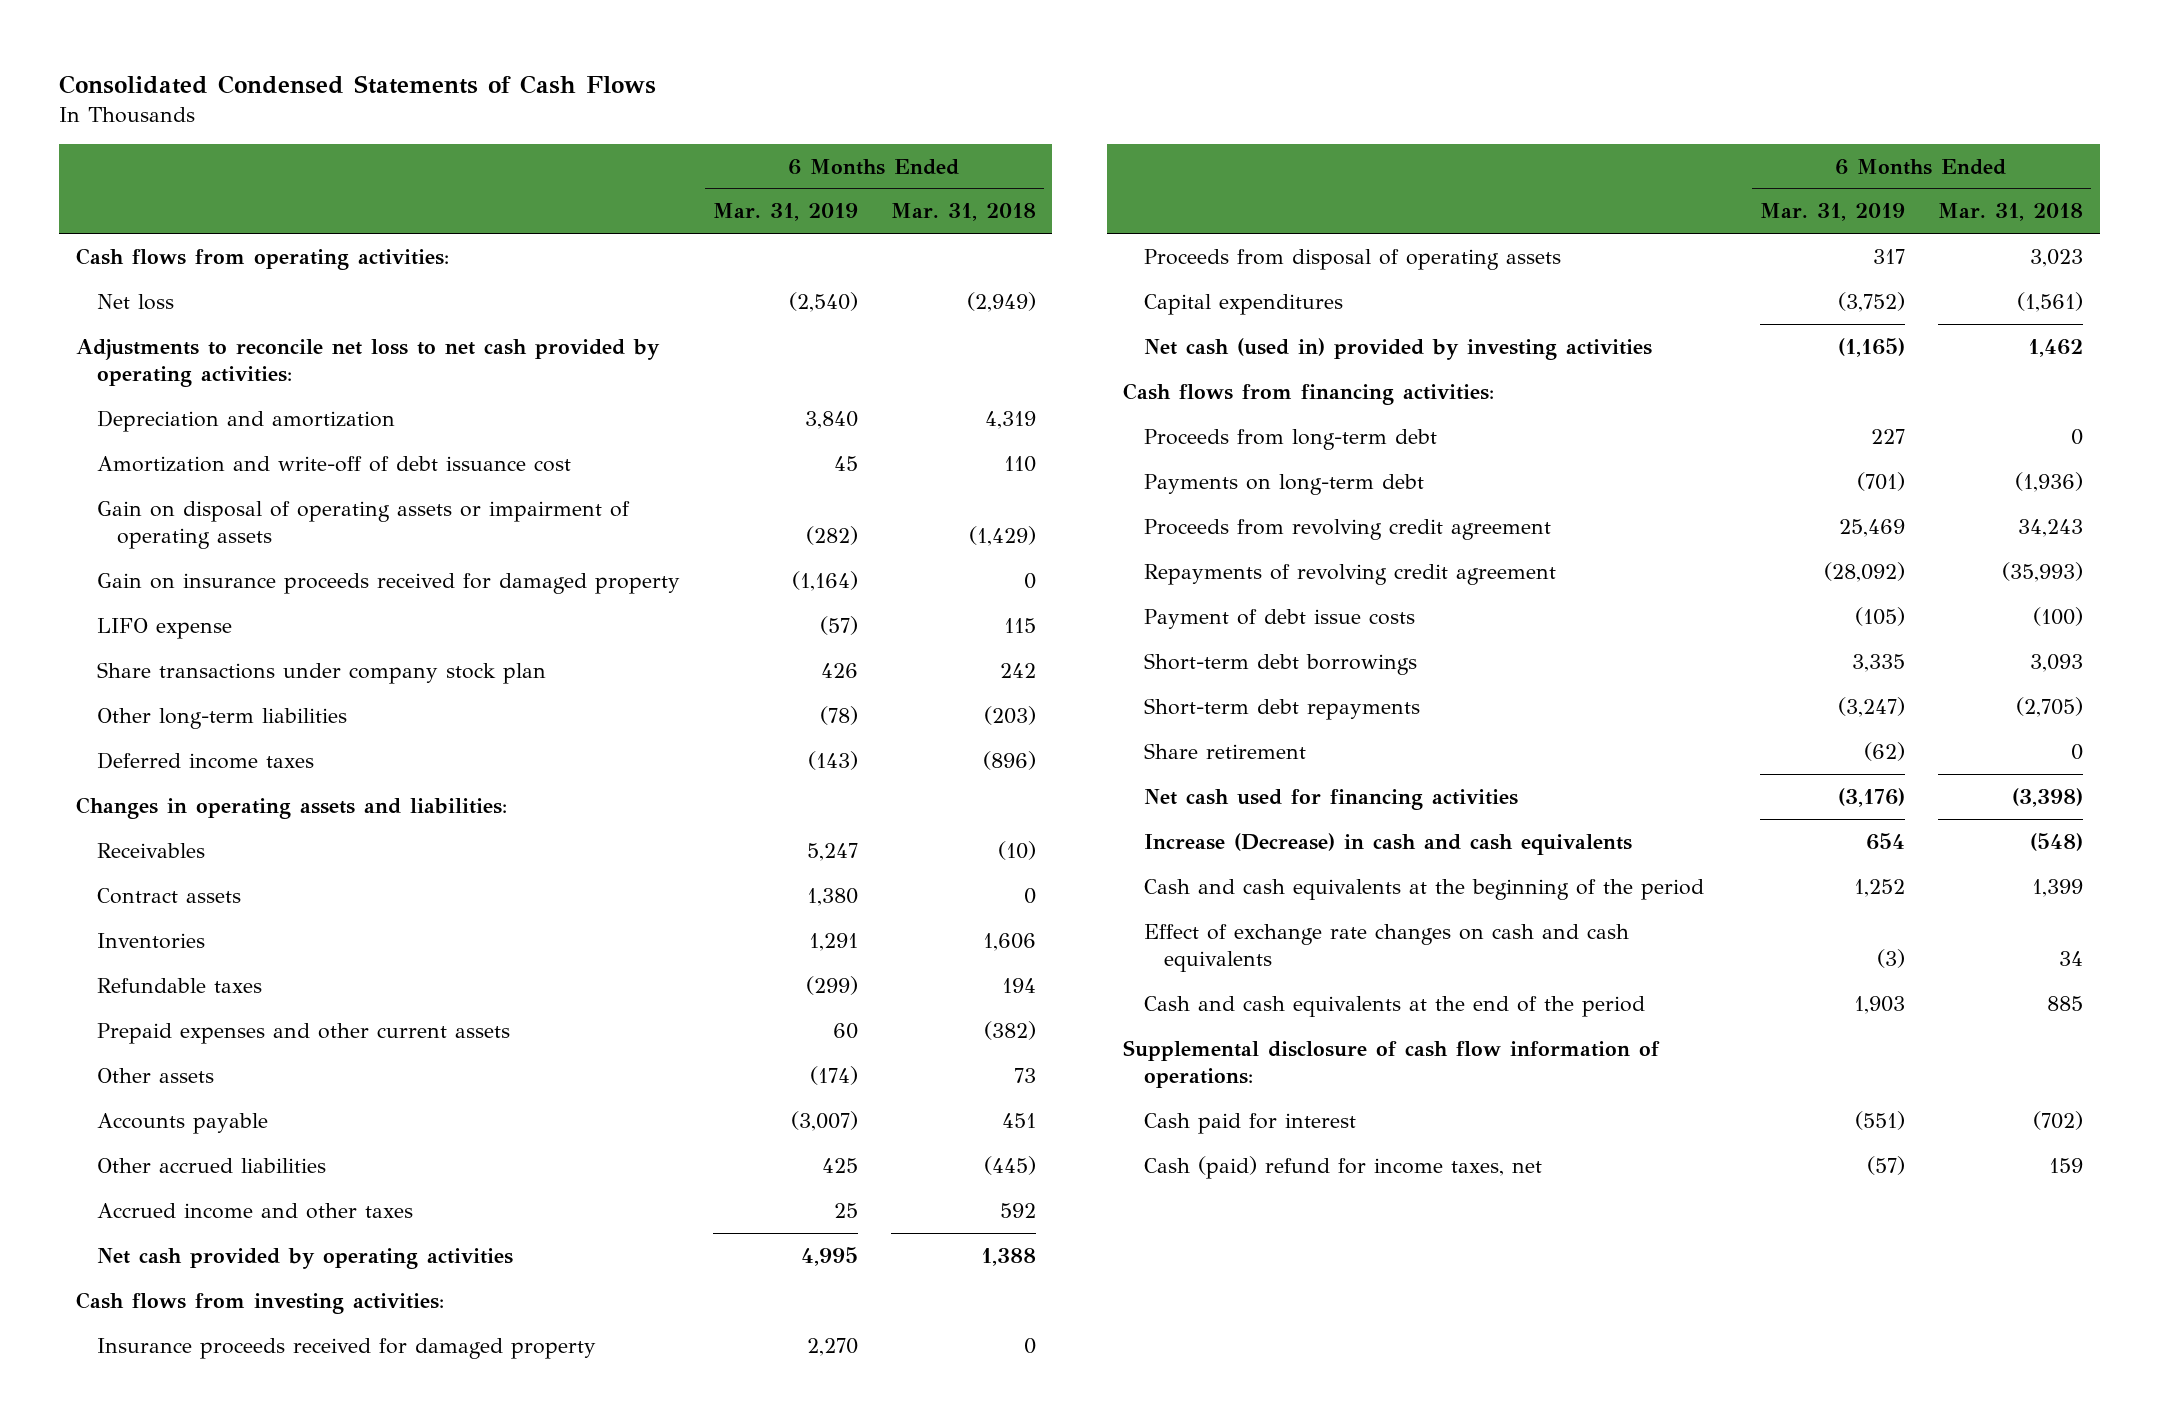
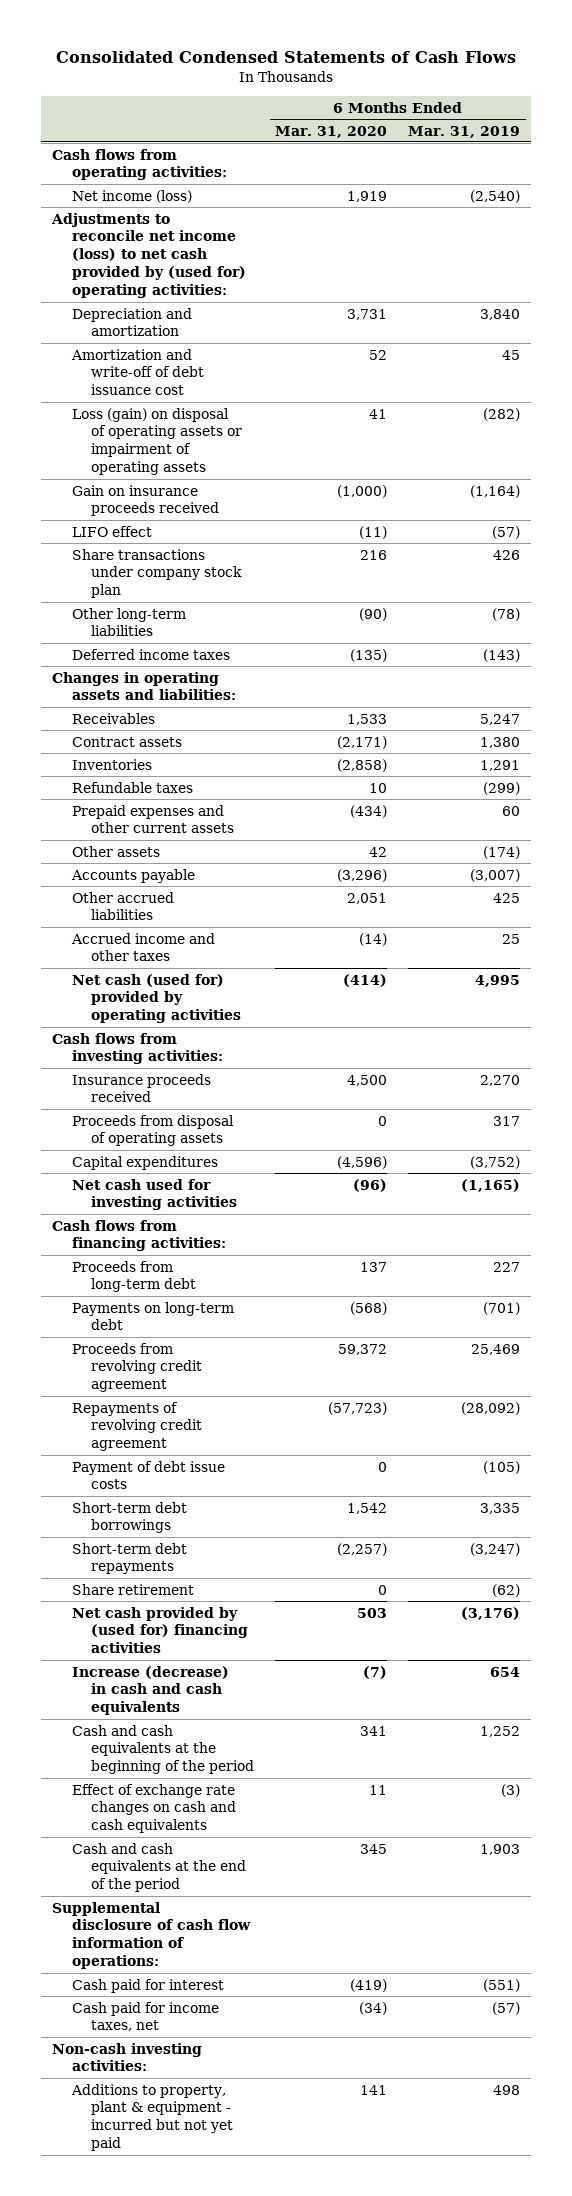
[890,203,1036,222] Mar. 31, 2018 -> none
none -> [275,125,388,138] Mar. 31, 2020
[96,293,174,310] Net loss -> [71,189,192,203] Net income (loss)
[76,338,661,388] Adjustments to reconcile net loss to net cash provided by operating activities: -> [50,212,246,299] Adjustments to reconcile net income (loss) to net cash provided by (used for) operating activities:
[96,500,630,550] Gain on disposal of operating assets or impairment of operating assets -> [71,407,243,476] Loss (gain) on disposal of operating assets or impairment of operating assets
[96,572,680,594] Gain on insurance proceeds received for damaged property -> [71,484,220,517] Gain on insurance proceeds received
[96,617,232,639] LIFO expense -> [71,525,152,537] LIFO effect
[96,1247,513,1269] Net cash provided by operating activities -> [71,973,242,1024] Net cash (used for) provided by operating activities
[96,1337,596,1359] Insurance proceeds received for damaged property -> [71,1073,211,1103] Insurance proceeds received
[1143,337,1652,360] Net cash (used in) provided by investing activities -> [71,1178,238,1211] Net cash used for investing activities
[1143,788,1518,810] Net cash used for financing activities -> [71,1606,249,1654] Net cash provided by (used for) financing activities
[1143,832,1632,855] Increase (Decrease) in cash and cash equivalents -> [71,1665,229,1716] Increase (decrease) in cash and cash equivalents
[1143,1155,1542,1179] Cash (paid) refund for income taxes, net -> [71,2001,219,2032] Cash paid for income taxes, net
none -> [51,2042,202,2072] Non-cash investing activities:
none -> [70,2083,234,2152] Additions to property, plant & equipment - incurred but not yet paid

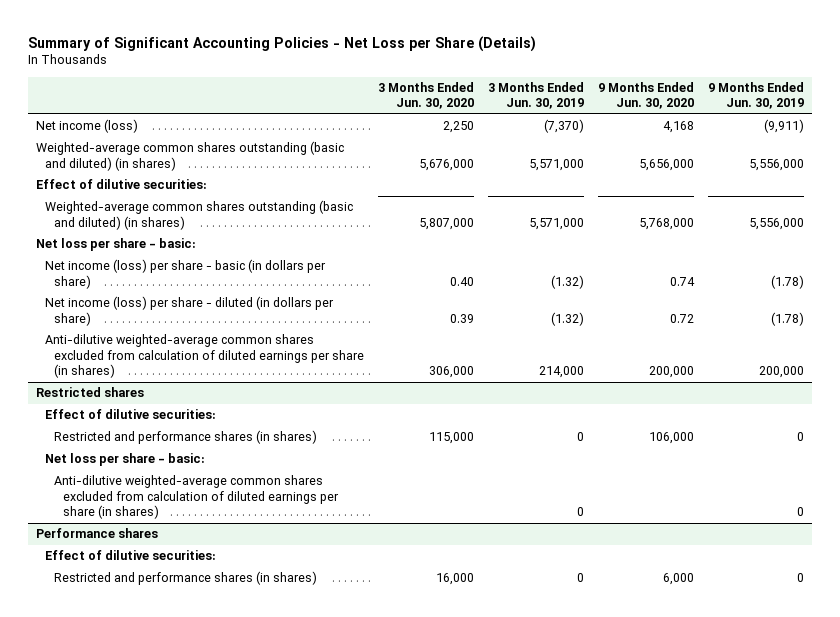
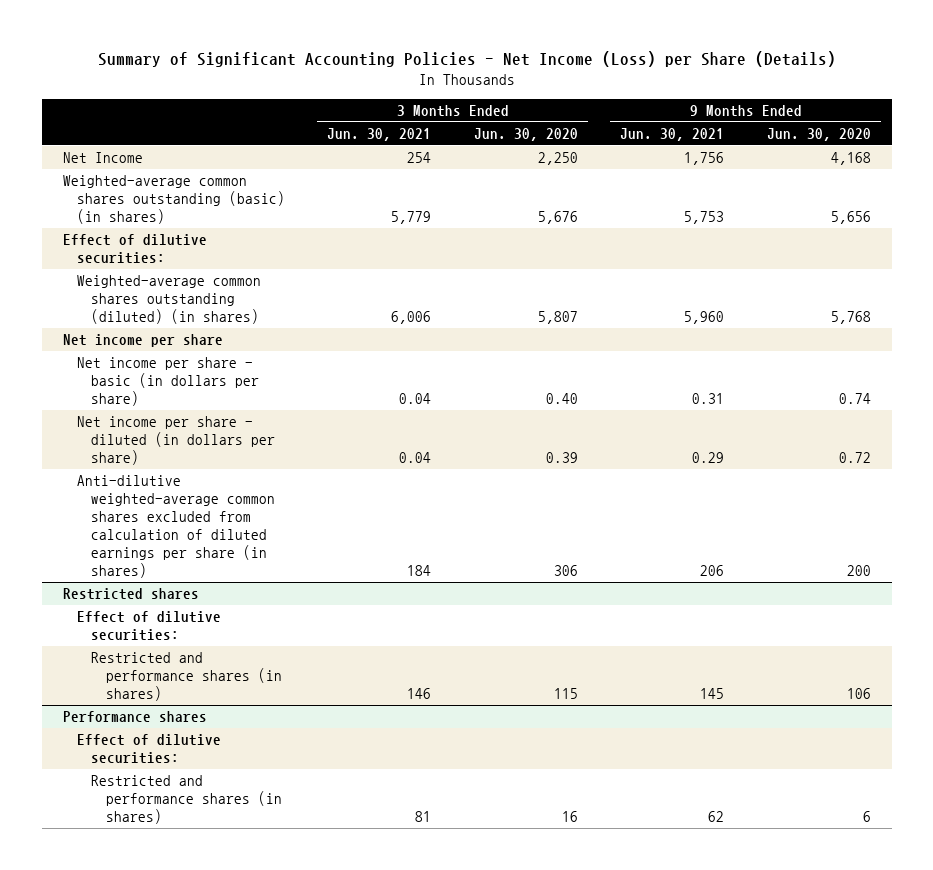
[28,35,537,52] Summary of Significant Accounting Policies - Net Loss per Share (Details) -> [97,51,836,68] Summary of Significant Accounting Policies - Net Income (Loss) per Share (Details)
[488,81,585,110] 3 Months Ended Jun. 30, 2019 -> none
[708,81,805,110] 9 Months Ended Jun. 30, 2019 -> none
none -> [327,127,432,141] Jun. 30, 2021
none -> [620,127,725,141] Jun. 30, 2021
[35,119,138,134] Net income (loss) -> [62,152,143,164] Net Income
[35,141,344,171] Weighted-average common shares outstanding (basic and diluted) (in shares) -> [62,175,286,225] Weighted-average common shares outstanding (basic) (in shares)
[419,158,475,171] 5,676,000 -> [537,211,578,225] 5,676
[639,158,695,171] 5,656,000 -> [830,211,871,225] 5,656
[44,200,353,230] Weighted-average common shares outstanding (basic and diluted) (in shares) -> [77,275,262,325] Weighted-average common shares outstanding (diluted) (in shares)
[419,217,475,230] 5,807,000 -> [537,311,578,325] 5,807
[639,217,695,230] 5,768,000 -> [830,311,871,325] 5,768
[35,238,196,252] Net loss per share - basic: -> [62,334,223,348] Net income per share
[44,259,326,289] Net income (loss) per share - basic (in dollars per share) -> [77,357,260,407] Net income per share - basic (in dollars per share)
[44,296,334,326] Net income (loss) per share - diluted (in dollars per share) -> [77,416,276,466] Net income per share - diluted (in dollars per share)
[429,366,475,379] 306,000 -> [553,565,578,577] 306
[649,366,695,379] 200,000 -> [846,565,871,577] 200
[44,453,205,467] Net loss per share - basic: -> none
[54,475,340,520] Anti-dilutive weighted-average common shares excluded from calculation of diluted earnings per share (in shares) -> none
[429,432,475,445] 115,000 -> [553,688,578,700] 115
[649,432,695,445] 106,000 -> [846,688,871,700] 106
[436,573,475,586] 16,000 -> [561,811,578,823] 16
[663,573,695,586] 6,000 -> [862,811,871,823] 6

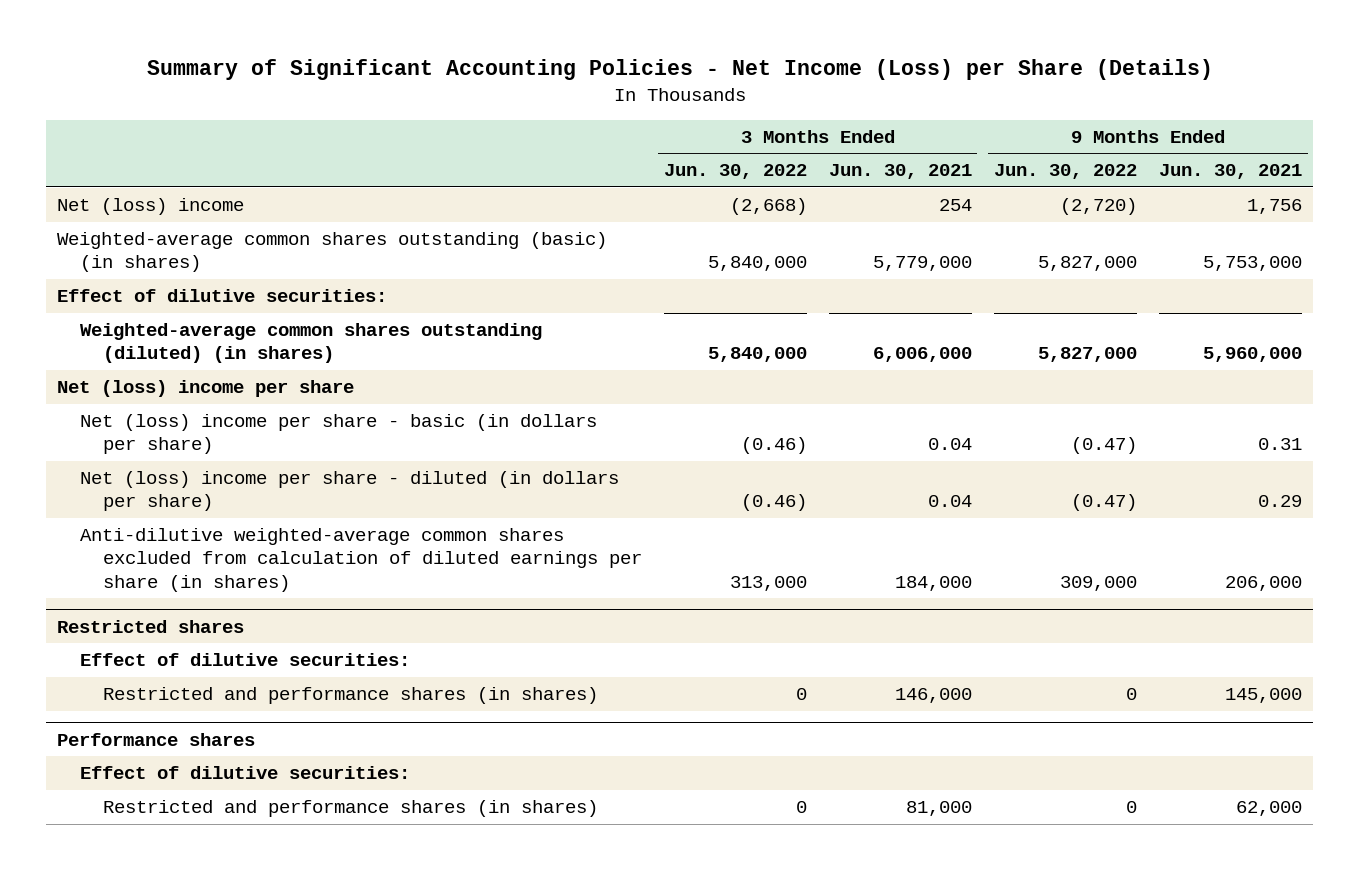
[473,127,578,141] Jun. 30, 2020 -> none
[766,127,871,141] Jun. 30, 2020 -> none
none -> [663,164,807,180] Jun. 30, 2022
none -> [993,164,1137,180] Jun. 30, 2022
[62,152,143,164] Net Income -> [57,198,245,216] Net (loss) income
[391,211,432,225] 5,779 -> [872,256,972,272] 5,779,000
[684,211,725,225] 5,753 -> [1203,256,1303,272] 5,753,000
[391,311,432,325] 6,006 -> [872,347,972,363] 6,006,000
[684,311,725,325] 5,960 -> [1203,347,1303,363] 5,960,000
[62,334,223,348] Net income per share -> [57,380,355,398] Net (loss) income per share
[77,357,260,407] Net income per share - basic (in dollars per share) -> [79,414,597,455] Net (loss) income per share - basic (in dollars per share)
[77,416,276,466] Net income per share - diluted (in dollars per share) -> [79,471,619,512] Net (loss) income per share - diluted (in dollars per share)
[407,565,432,577] 184 -> [894,575,972,591] 184,000
[700,565,725,577] 206 -> [1225,575,1303,591] 206,000
[407,688,432,700] 146 -> [894,688,972,704] 146,000
[700,688,725,700] 145 -> [1225,688,1303,704] 145,000
[415,811,432,823] 81 -> [905,801,972,817] 81,000
[708,811,725,823] 62 -> [1236,801,1303,817] 62,000

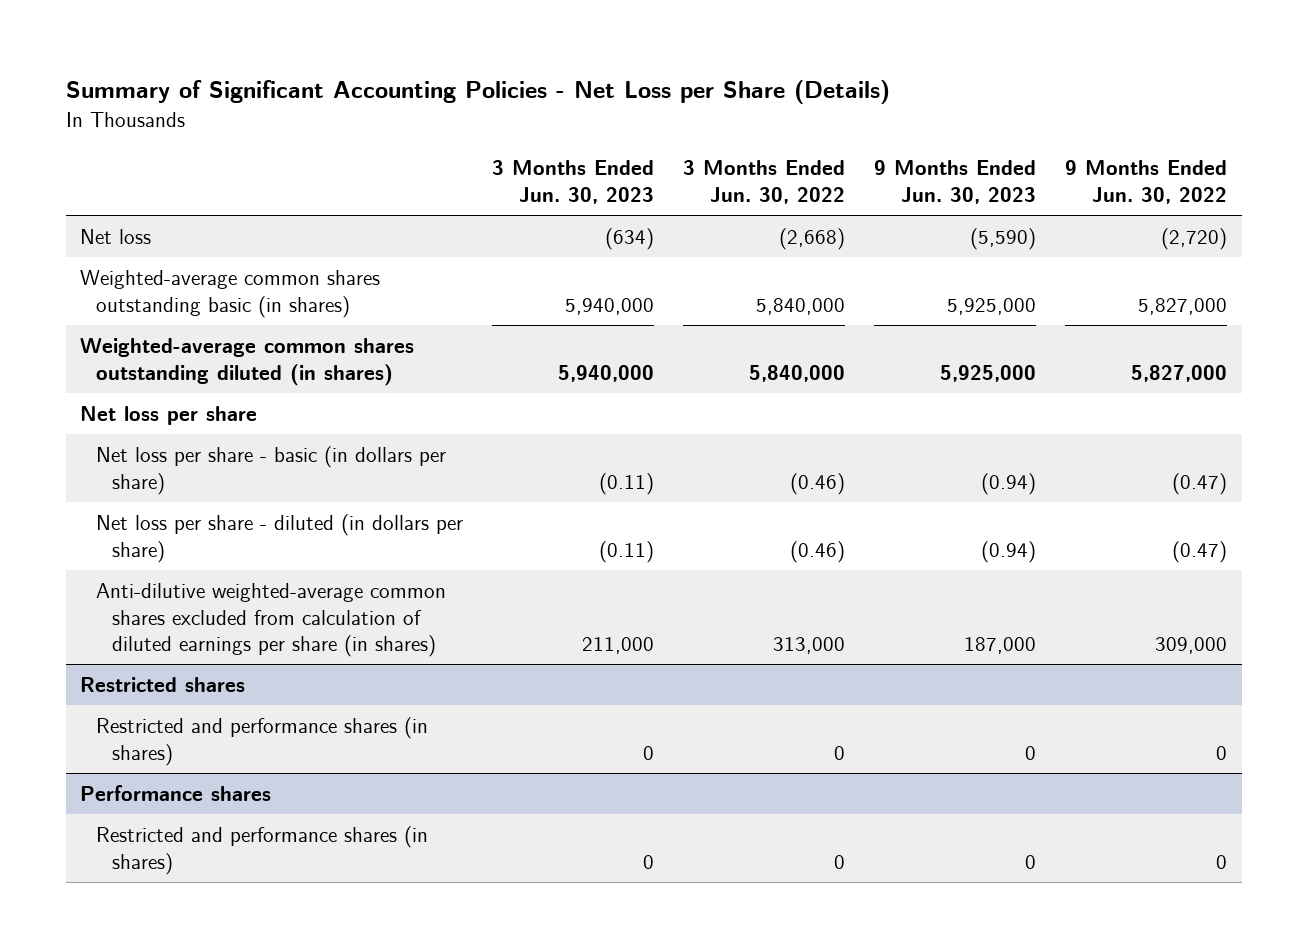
[146,59,1213,81] Summary of Significant Accounting Policies - Net Income (Loss) per Share (Details) -> [65,80,890,105] Summary of Significant Accounting Policies - Net Loss per Share (Details)
[828,164,972,180] Jun. 30, 2021 -> none
[1159,164,1303,180] Jun. 30, 2021 -> none
none -> [492,160,655,205] 3 Months Ended Jun. 30, 2023
none -> [874,160,1037,205] 9 Months Ended Jun. 30, 2023
[57,289,388,303] Effect of dilutive securities: -> none
[57,198,245,216] Net (loss) income -> [80,228,152,244] Net loss
[57,232,608,273] Weighted-average common shares outstanding (basic) (in shares) -> [80,269,381,318] Weighted-average common shares outstanding basic (in shares)
[79,323,542,364] Weighted-average common shares outstanding (diluted) (in shares) -> [80,337,415,386] Weighted-average common shares outstanding diluted (in shares)
[57,380,355,398] Net (loss) income per share -> [80,405,258,425] Net loss per share
[79,414,597,455] Net (loss) income per share - basic (in dollars per share) -> [96,445,447,495] Net loss per share - basic (in dollars per share)
[79,471,619,512] Net (loss) income per share - diluted (in dollars per share) -> [96,513,464,563] Net loss per share - diluted (in dollars per share)
[79,653,410,667] Effect of dilutive securities: -> none
[79,766,410,780] Effect of dilutive securities: -> none

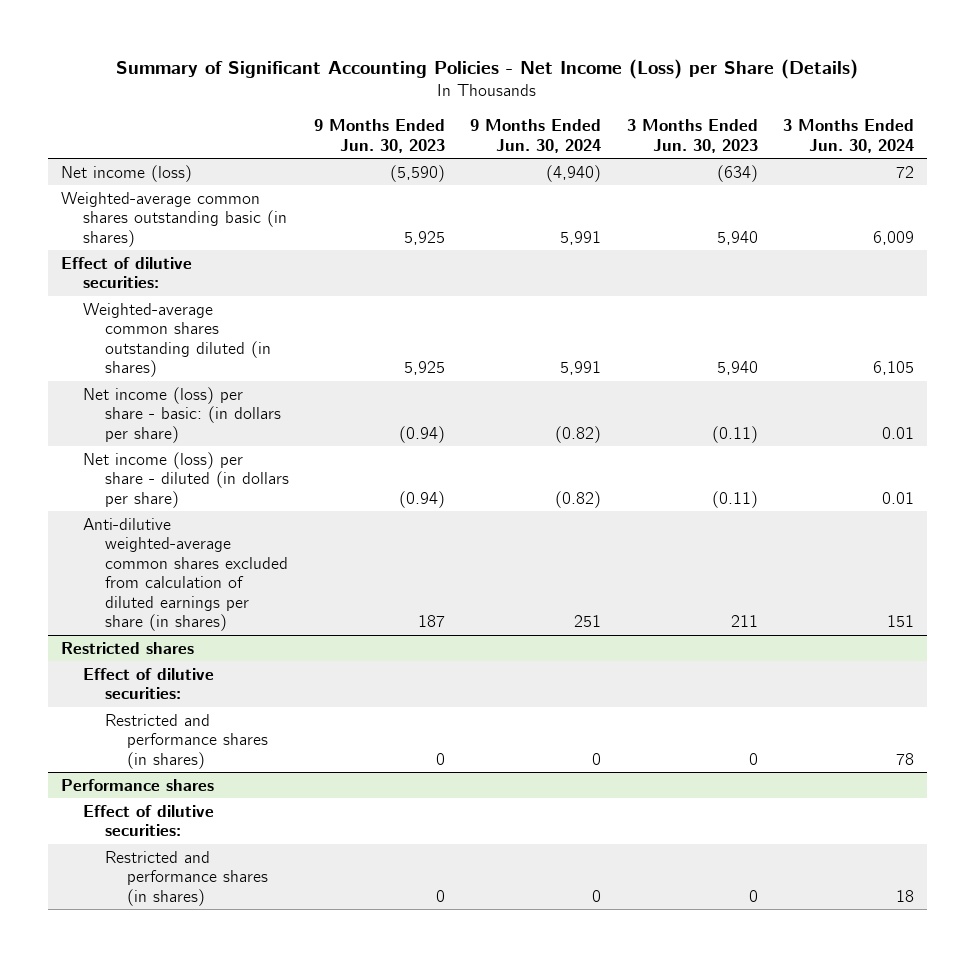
[65,80,890,105] Summary of Significant Accounting Policies - Net Loss per Share (Details) -> [116,58,859,79] Summary of Significant Accounting Policies - Net Income (Loss) per Share (Details)
[683,160,846,205] 3 Months Ended Jun. 30, 2022 -> none
[1065,160,1228,205] 9 Months Ended Jun. 30, 2022 -> none
none -> [470,119,602,153] 9 Months Ended Jun. 30, 2024
none -> [782,119,914,153] 3 Months Ended Jun. 30, 2024
[80,405,258,425] Net loss per share -> none
[80,228,152,244] Net loss -> [60,164,192,182] Net income (loss)
[565,297,655,315] 5,940,000 -> [716,230,758,245] 5,940
[947,297,1037,315] 5,925,000 -> [404,230,446,245] 5,925
none -> [60,256,192,289] Effect of dilutive securities:
[558,364,655,382] 5,940,000 -> [716,361,758,376] 5,940
[940,364,1037,382] 5,925,000 -> [404,361,446,376] 5,925
[96,445,447,495] Net loss per share - basic (in dollars per share) -> [82,386,281,443] Net income (loss) per share - basic: (in dollars per share)
[96,513,464,563] Net loss per share - diluted (in dollars per share) -> [82,451,289,508] Net income (loss) per share - diluted (in dollars per share)
[582,637,655,655] 211,000 -> [730,615,758,628] 211
[964,637,1037,655] 187,000 -> [418,615,446,628] 187
none -> [82,667,214,700] Effect of dilutive securities:
none -> [82,804,214,837] Effect of dilutive securities:

